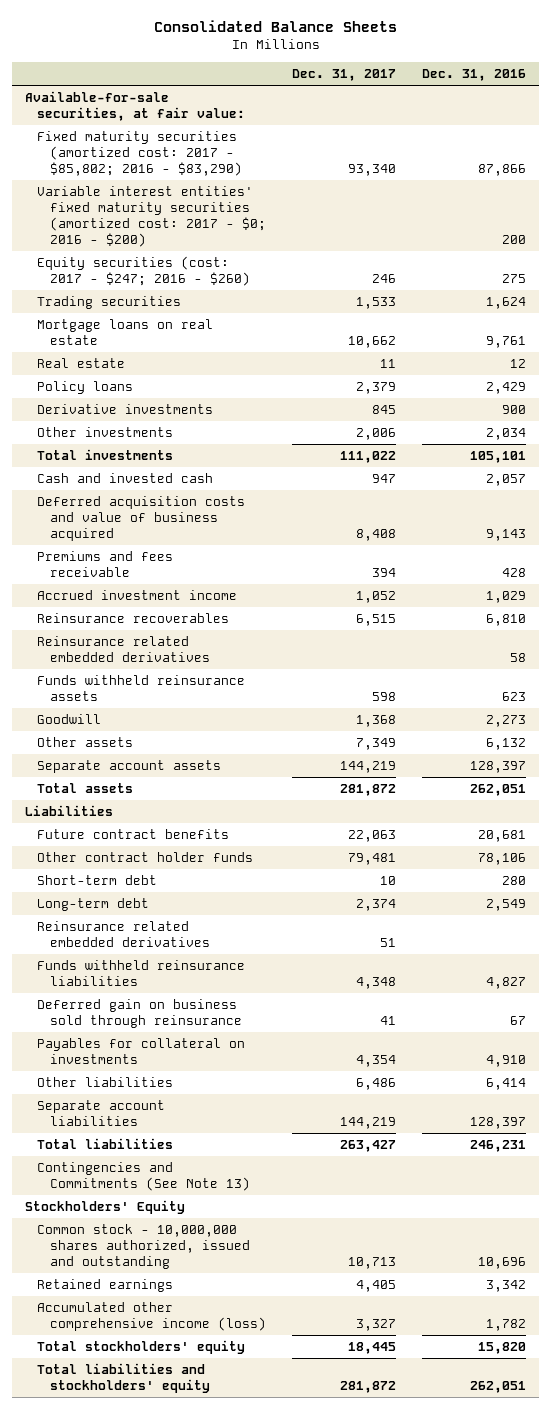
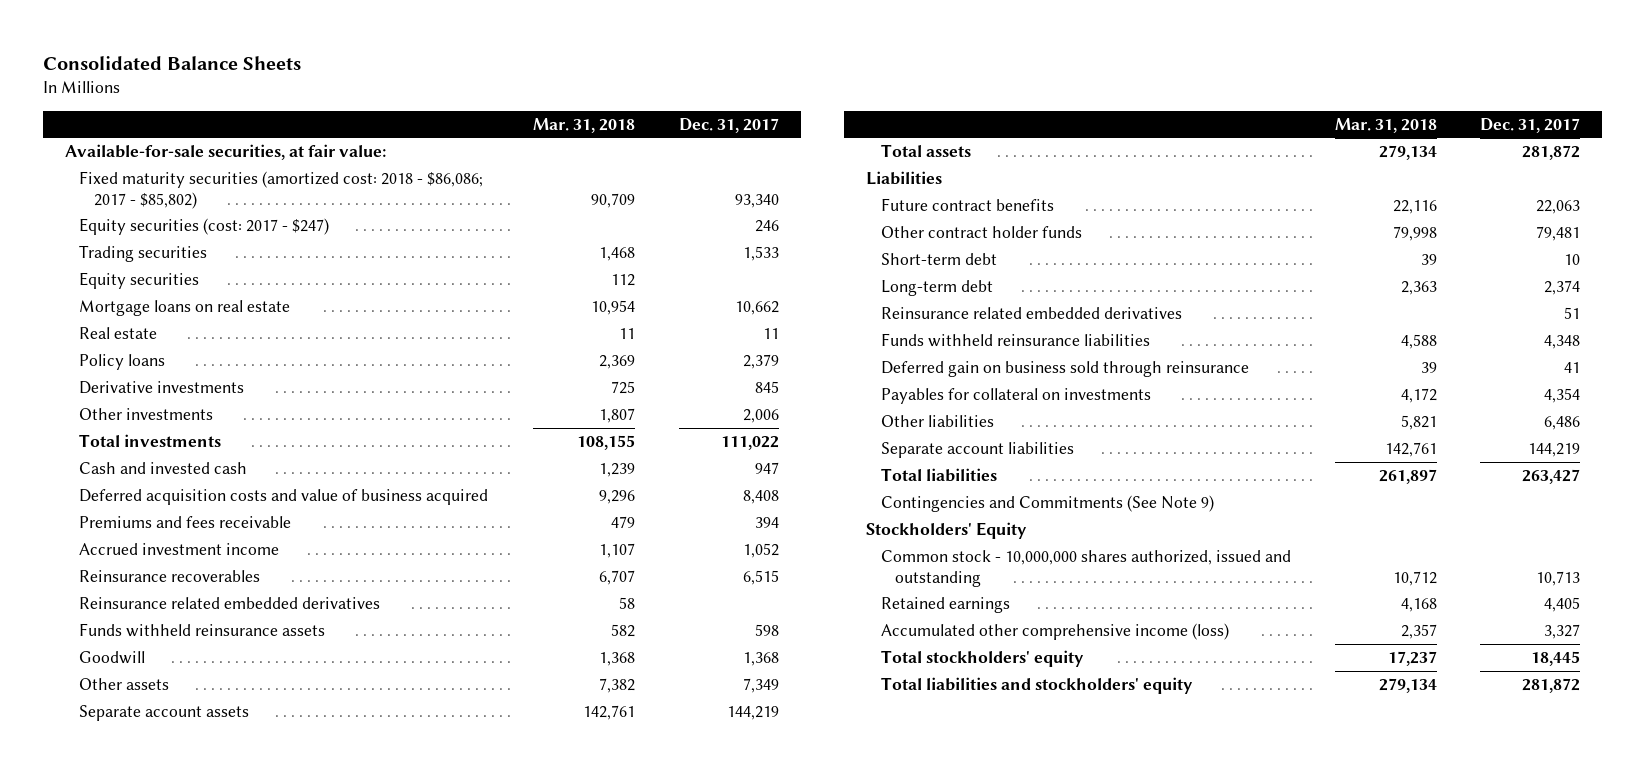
[422,69,527,82] Dec. 31, 2016 -> none
none -> [533,117,636,133] Mar. 31, 2018
[37,186,266,247] Variable interest entities' fixed maturity securities (amortized cost: 2017 - $0; 2016 - $200) -> none
[37,131,242,177] Fixed maturity securities (amortized cost: 2017 - $85,802; 2016 - $83,290) -> [79,170,484,209] Fixed maturity securities (amortized cost: 2018 - $86,086; 2017 - $85,802)
[37,256,250,287] Equity securities (cost: 2017 - $247; 2016 - $260) -> [79,217,330,235] Equity securities (cost: 2017 - $247)
none -> [79,271,200,289] Equity securities
[37,1162,250,1192] Contingencies and Commitments (See Note 13) -> [880,494,1214,512] Contingencies and Commitments (See Note 9)

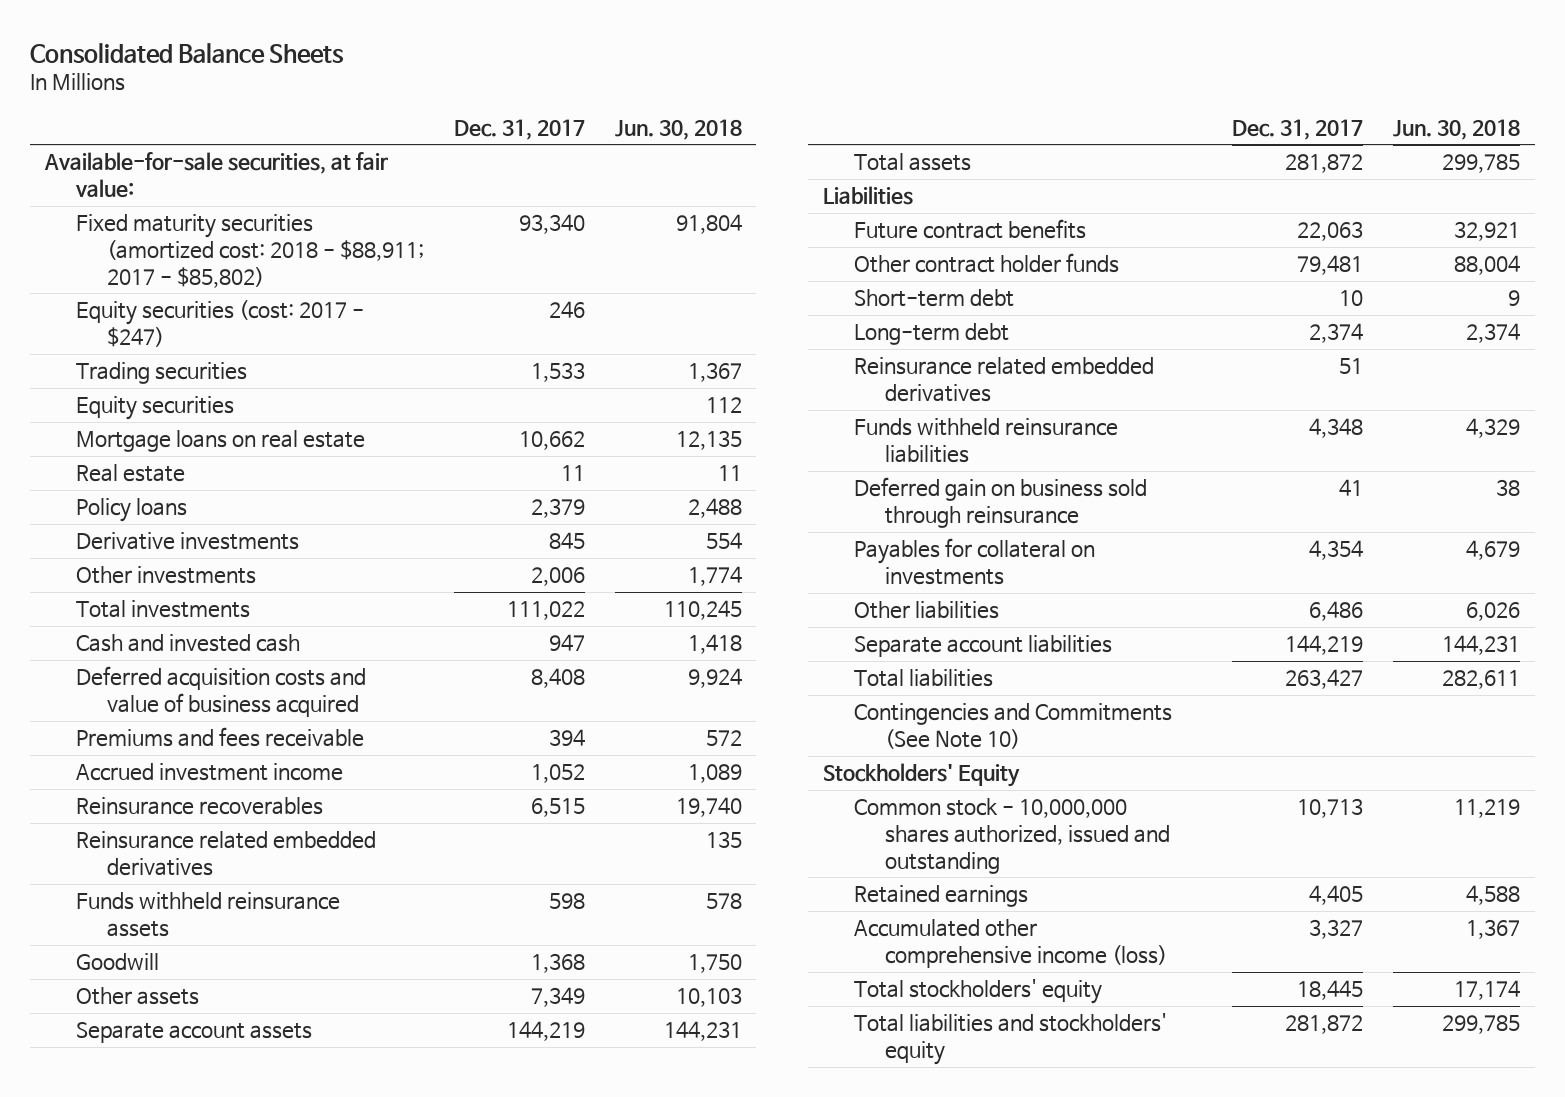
[533,117,636,133] Mar. 31, 2018 -> none
none -> [614,118,742,140] Jun. 30, 2018
[79,170,484,209] Fixed maturity securities (amortized cost: 2018 - $86,086; 2017 - $85,802) -> [75,214,424,288] Fixed maturity securities (amortized cost: 2018 - $88,911; 2017 - $85,802)
[880,494,1214,512] Contingencies and Commitments (See Note 9) -> [854,703,1173,750] Contingencies and Commitments (See Note 10)

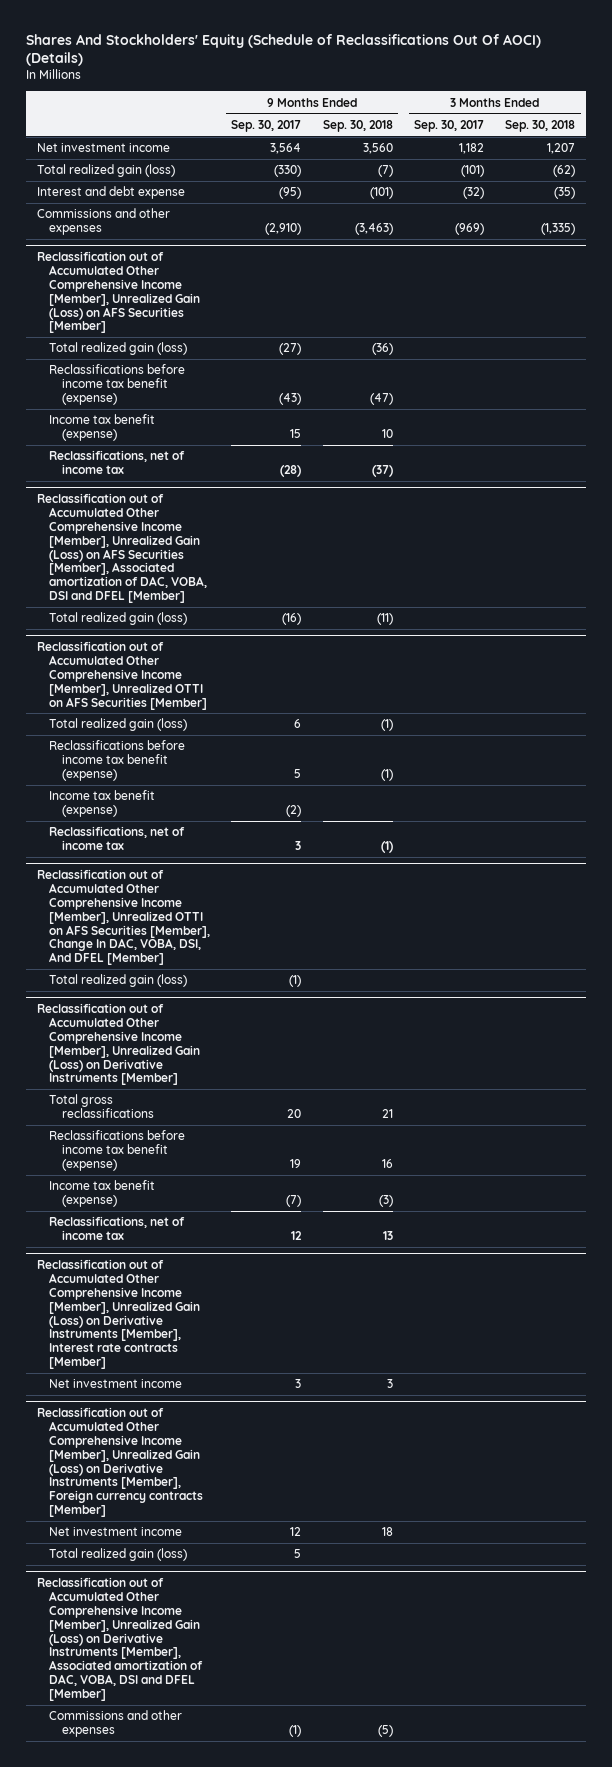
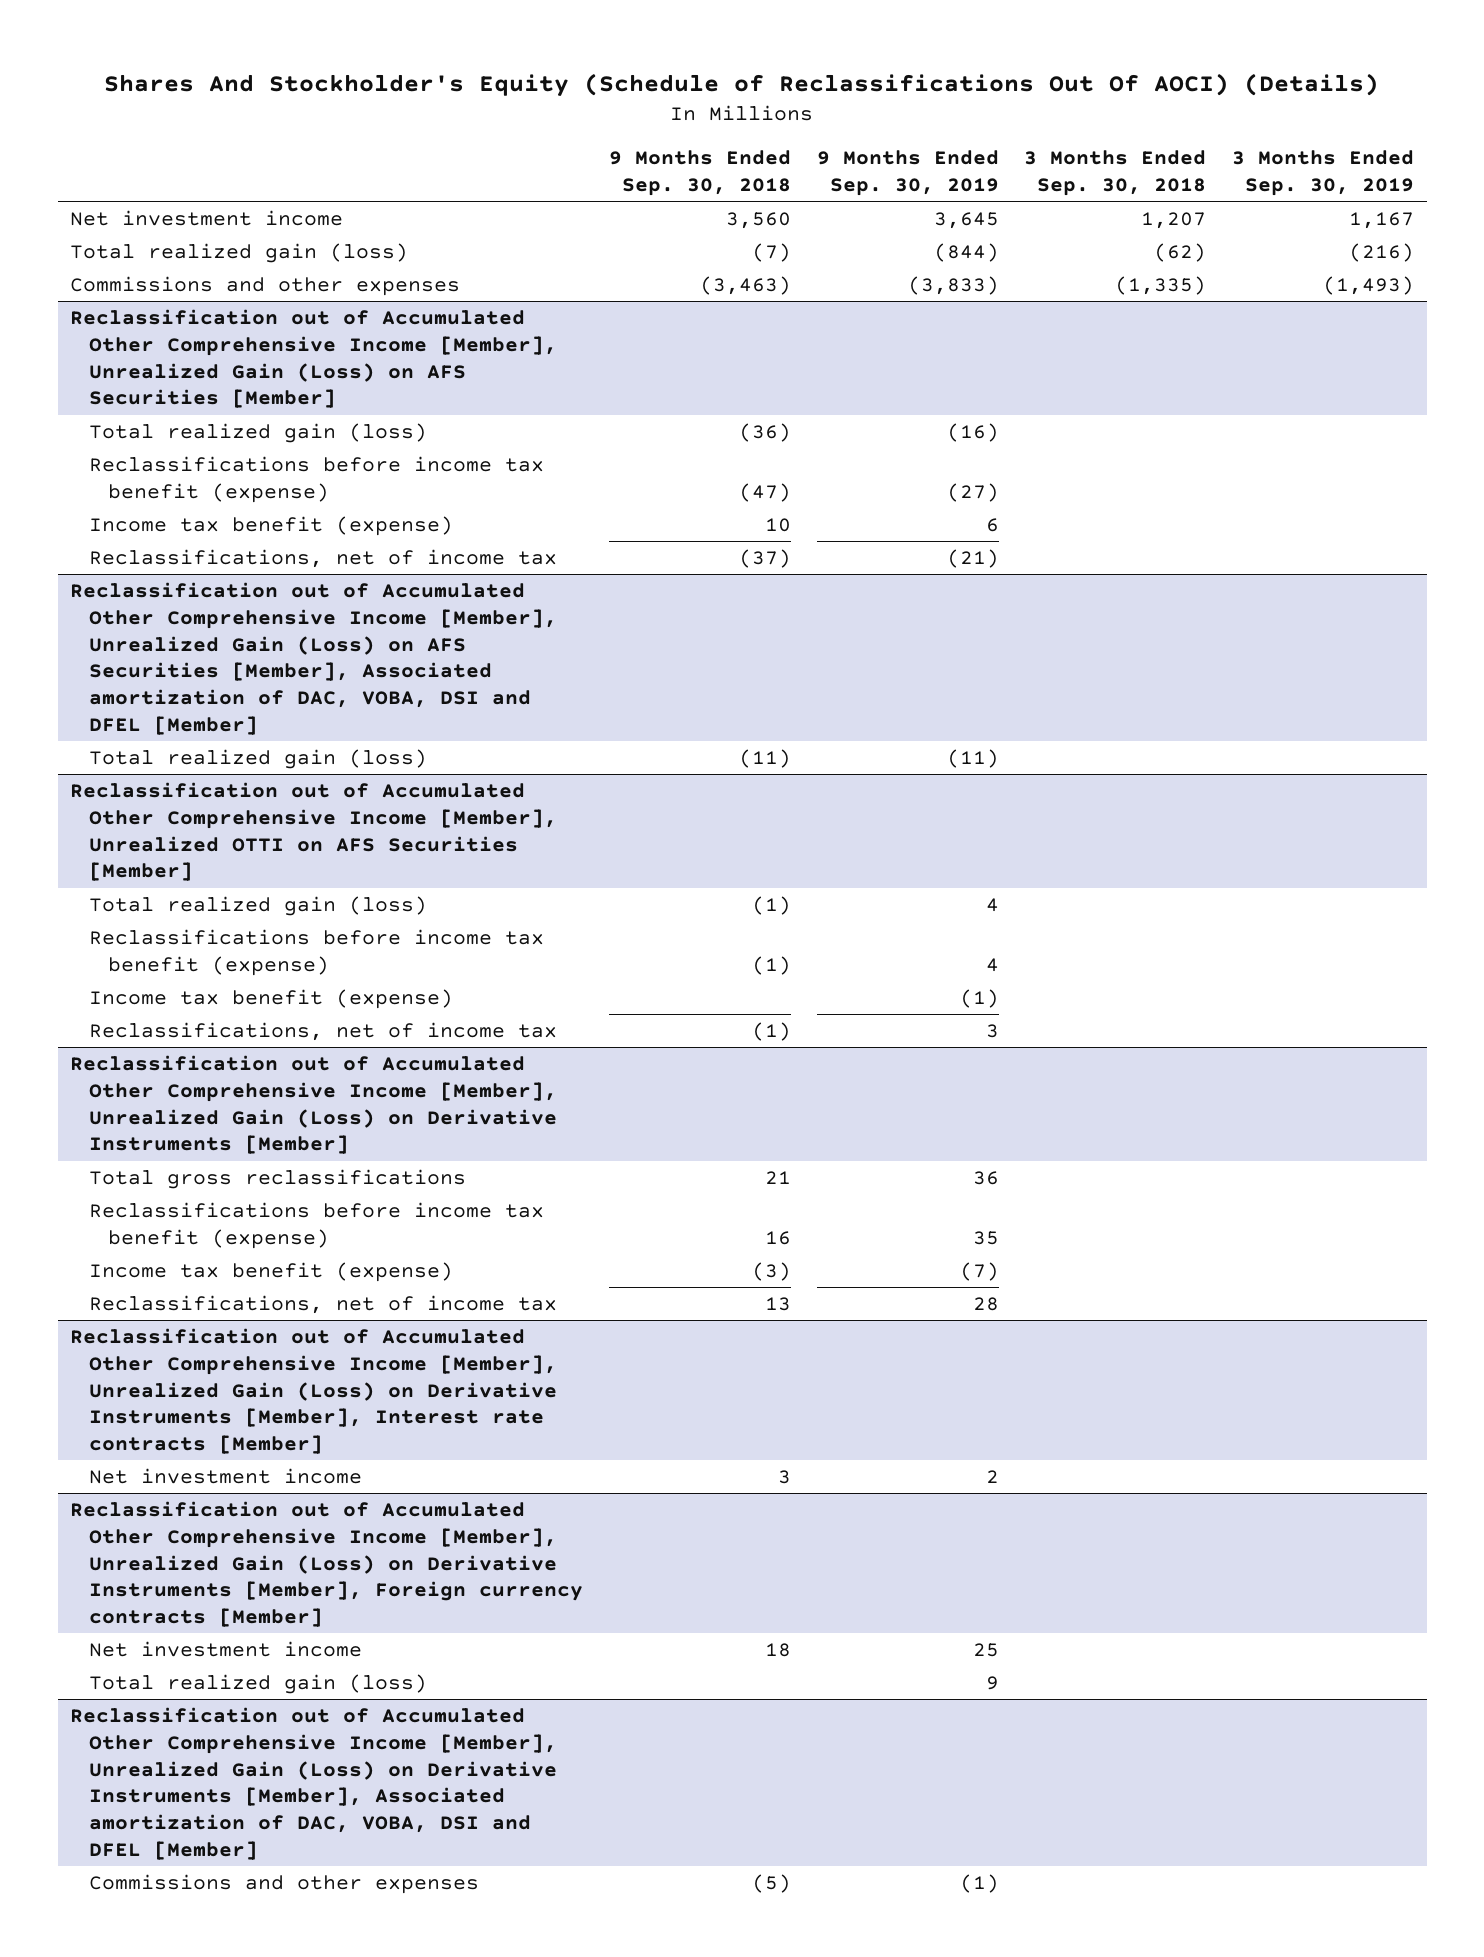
[26,33,542,67] Shares And Stockholders' Equity (Schedule of Reclassifications Out Of AOCI) (Details) -> [104,72,1380,97] Shares And Stockholder's Equity (Schedule of Reclassifications Out Of AOCI) (Details)
[231,120,302,133] Sep. 30, 2017 -> none
[414,120,485,133] Sep. 30, 2017 -> none
none -> [816,150,999,197] 9 Months Ended Sep. 30, 2019
none -> [1231,150,1414,197] 3 Months Ended Sep. 30, 2019
[36,186,185,200] Interest and debt expense -> none
[36,869,211,966] Reclassification out of Accumulated Other Comprehensive Income [Member], Unrealized OTTI on AFS Securities [Member], Change In DAC, VOBA, DSI, And DFEL [Member] -> none
[49,974,188,988] Total realized gain (loss) -> none

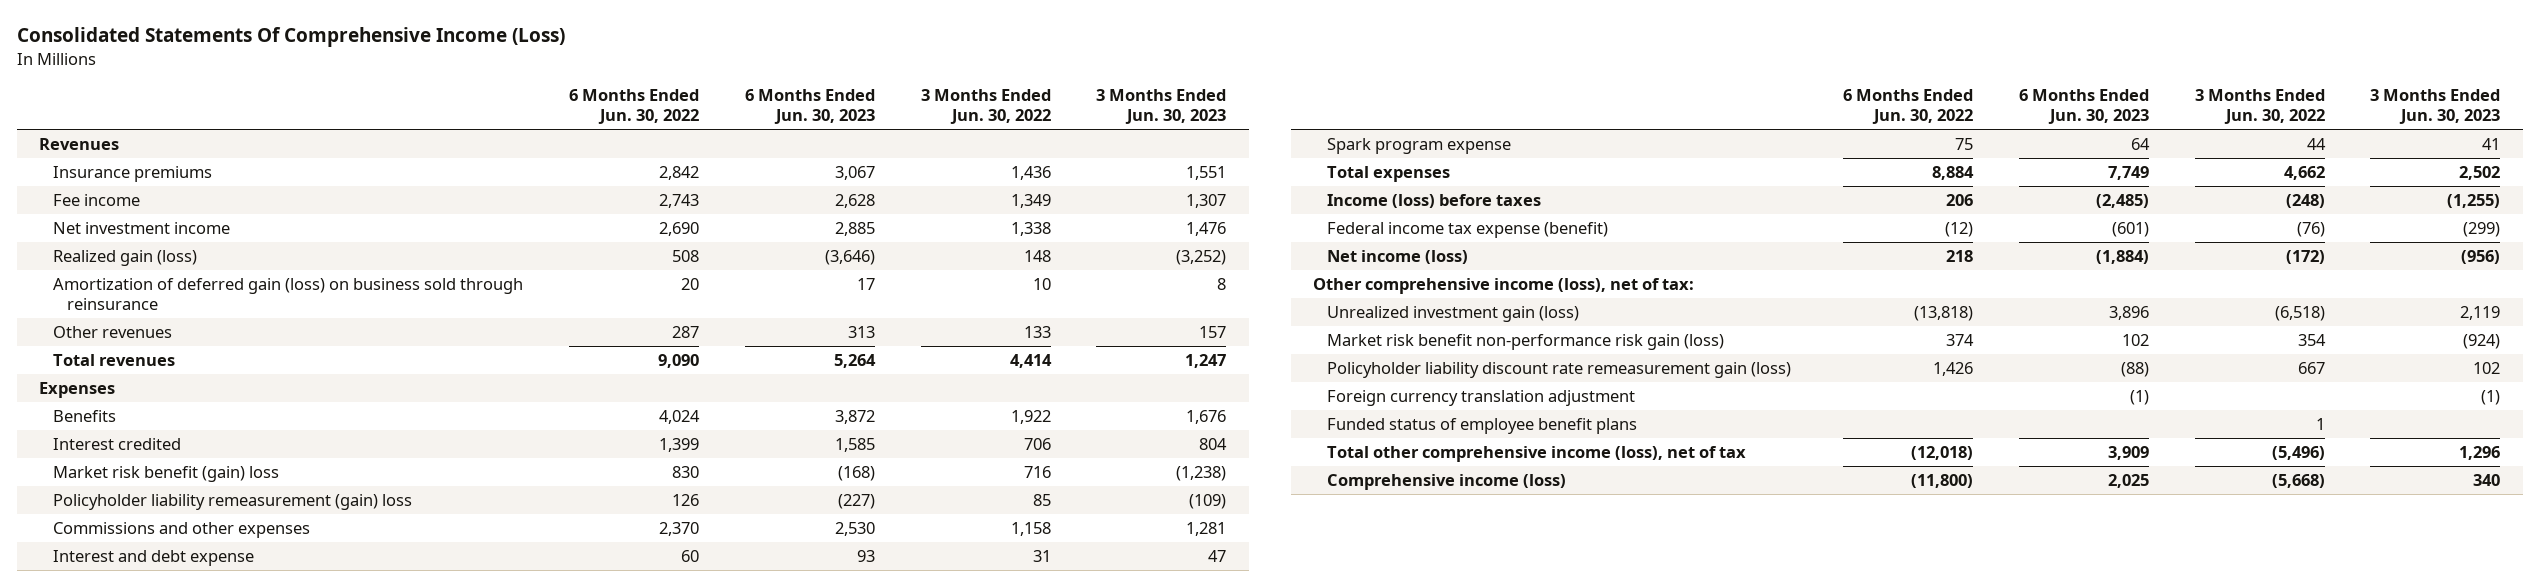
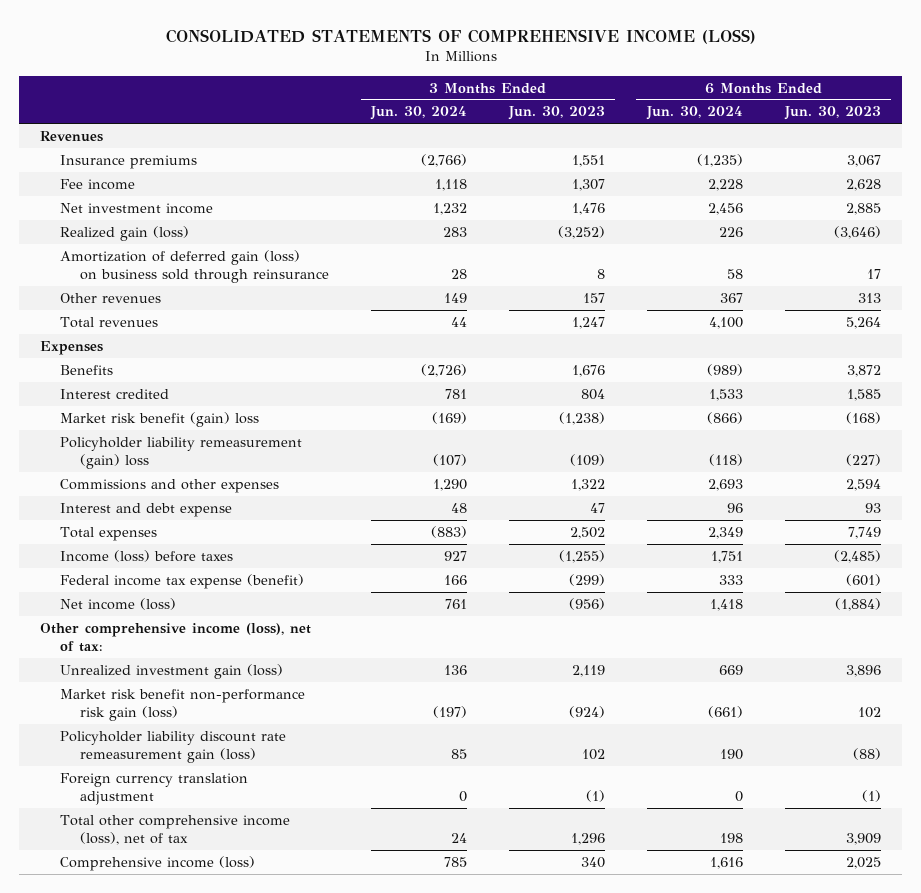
[16,27,565,48] Consolidated Statements Of Comprehensive Income (Loss) -> [165,28,756,44] CONSOLIDATED STATEMENTS OF COMPREHENSIVE INCOME (LOSS)
[569,88,700,125] 6 Months Ended Jun. 30, 2022 -> none
[920,88,1051,125] 3 Months Ended Jun. 30, 2022 -> none
none -> [370,106,468,121] Jun. 30, 2024
none -> [645,106,743,121] Jun. 30, 2024
[834,521,875,536] 2,530 -> [845,478,881,491] 2,594
[1186,521,1227,536] 1,281 -> [570,478,605,491] 1,322
[1327,137,1512,154] Spark program expense -> none
[1327,417,1638,434] Funded status of employee benefit plans -> none

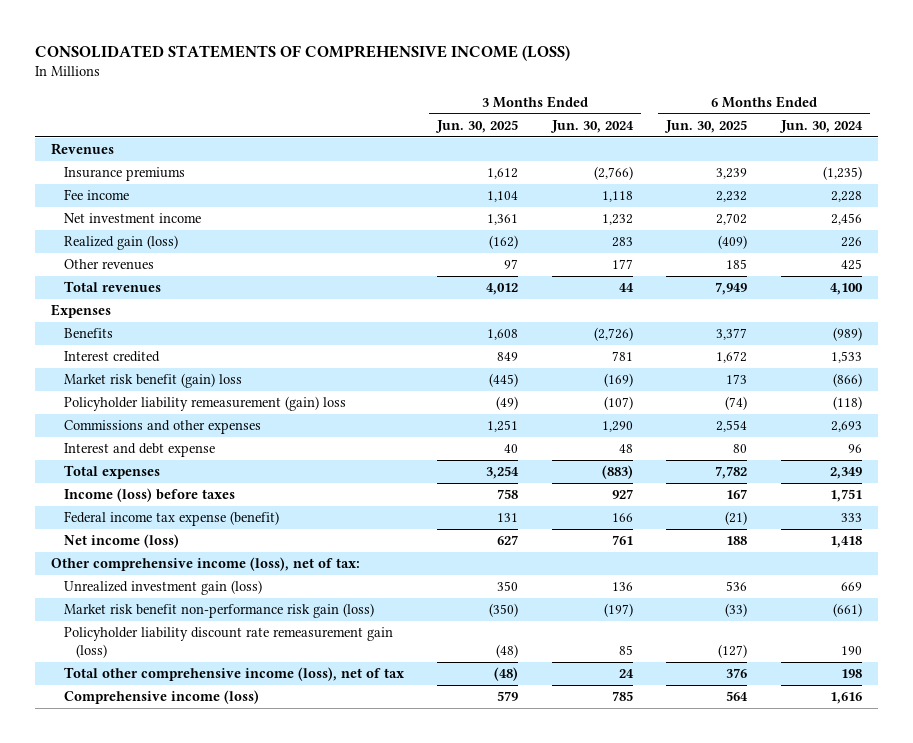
[507,106,605,121] Jun. 30, 2023 -> none
[783,106,881,121] Jun. 30, 2023 -> none
none -> [435,119,519,133] Jun. 30, 2025
none -> [664,119,748,133] Jun. 30, 2025
[60,249,330,283] Amortization of deferred gain (loss) on business sold through reinsurance -> none
[444,292,468,303] 149 -> [611,259,633,270] 177
[719,292,743,303] 367 -> [840,259,862,271] 425
[60,772,249,805] Foreign currency translation adjustment -> none

